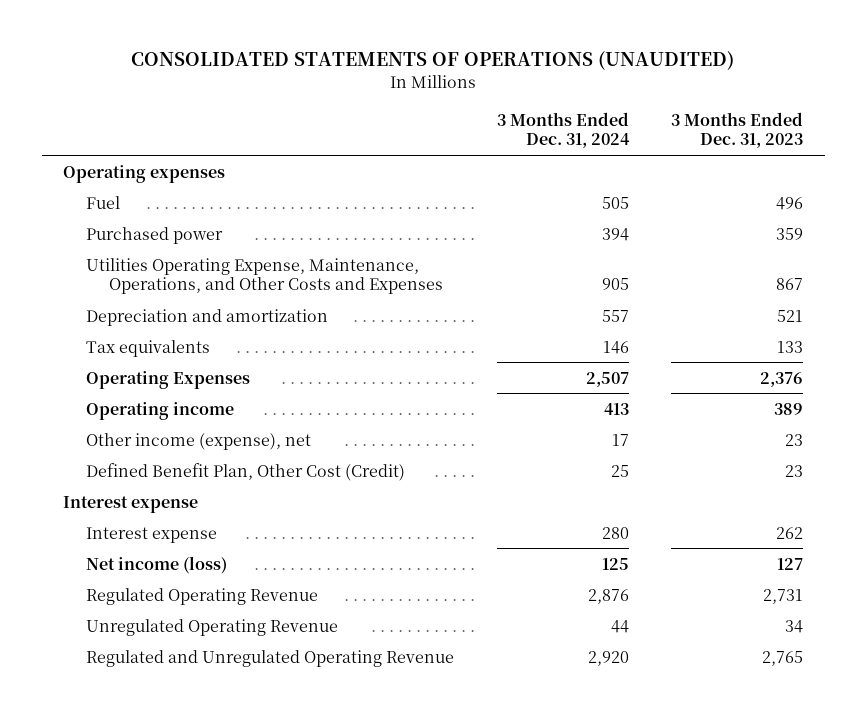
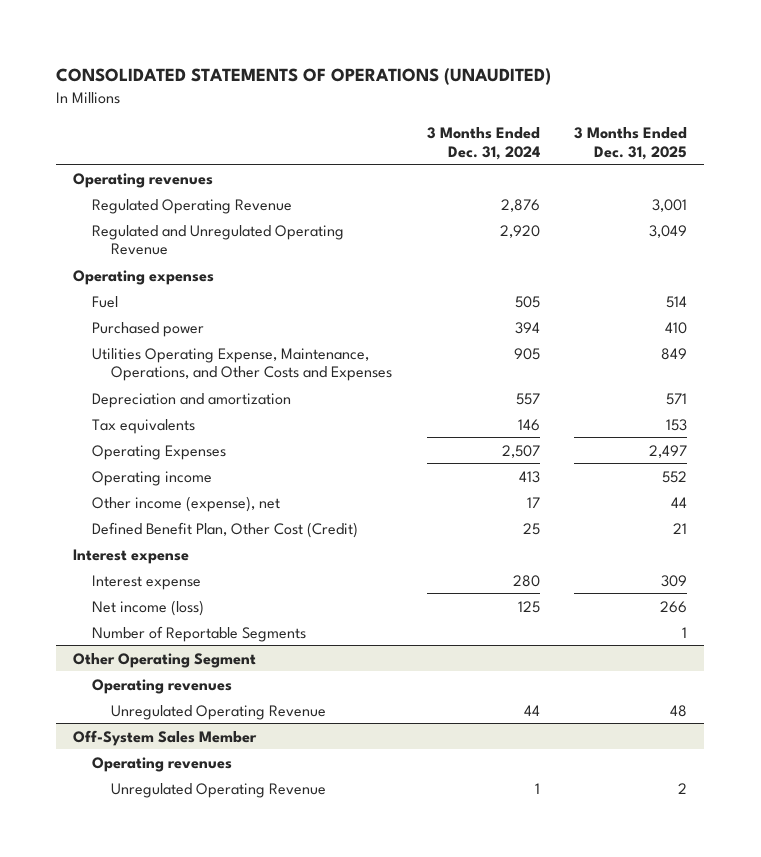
[671,111,804,149] 3 Months Ended Dec. 31, 2023 -> none
none -> [574,126,688,160] 3 Months Ended Dec. 31, 2025
none -> [73,172,214,188] Operating revenues
[86,587,319,605] Regulated Operating Revenue -> [92,198,293,214] Regulated Operating Revenue
[86,649,455,667] Regulated and Unregulated Operating Revenue -> [92,224,345,256] Regulated and Unregulated Operating Revenue
none -> [92,625,307,642] Number of Reportable Segments
none -> [73,652,257,668] Other Operating Segment
none -> [92,678,233,694] Operating revenues
none -> [73,729,258,746] Off-System Sales Member
none -> [92,756,233,772] Operating revenues
none -> [111,782,327,798] Unregulated Operating Revenue

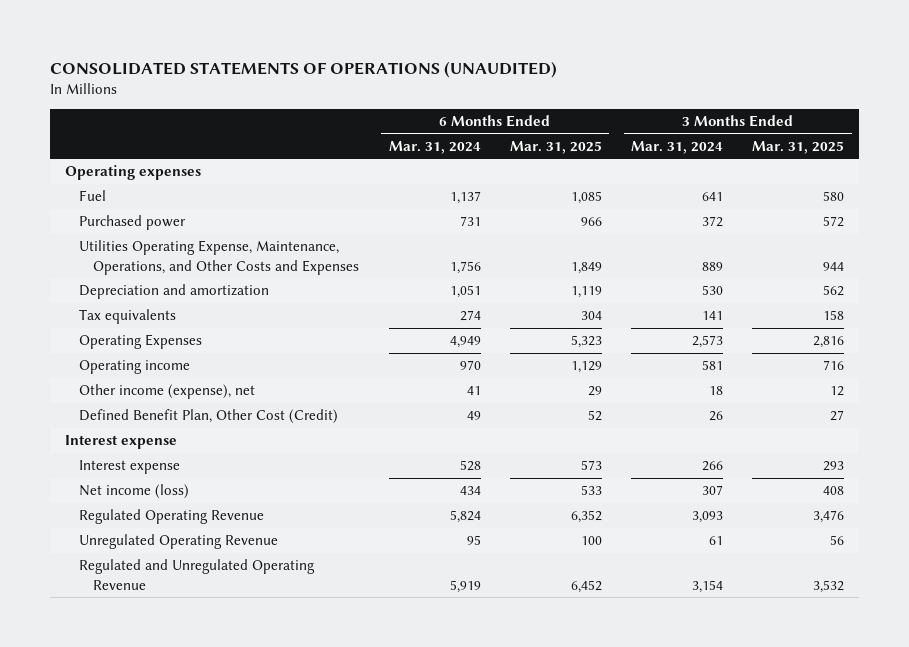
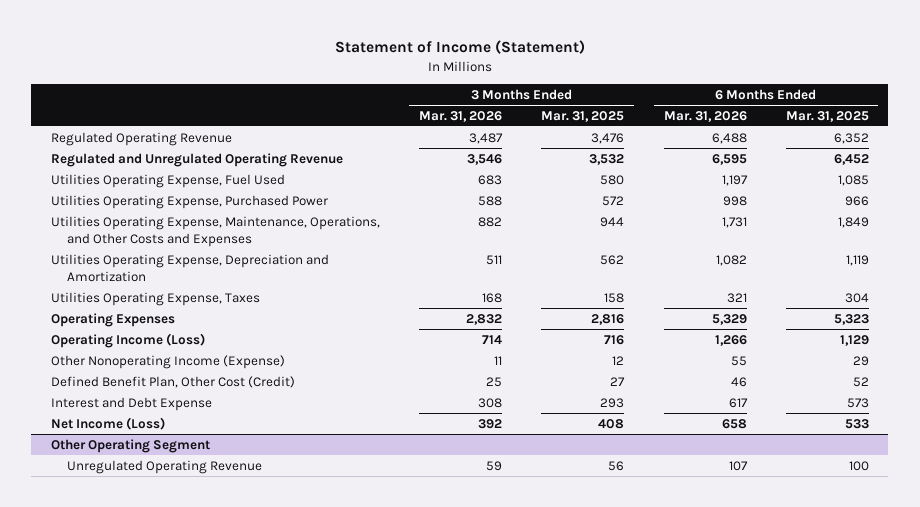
[50,60,558,78] CONSOLIDATED STATEMENTS OF OPERATIONS (UNAUDITED) -> [334,40,585,55] Statement of Income (Statement)
[388,140,481,154] Mar. 31, 2024 -> none
[631,140,724,154] Mar. 31, 2024 -> none
none -> [419,110,503,122] Mar. 31, 2026
none -> [663,110,747,122] Mar. 31, 2026
[64,165,201,181] Operating expenses -> none
[79,509,265,525] Regulated Operating Revenue -> [50,131,232,146] Regulated Operating Revenue
[79,559,316,590] Regulated and Unregulated Operating Revenue -> [50,152,343,167] Regulated and Unregulated Operating Revenue
[79,190,107,202] Fuel -> [50,173,285,188] Utilities Operating Expense, Fuel Used
[79,215,187,231] Purchased power -> [50,194,328,209] Utilities Operating Expense, Purchased Power
[79,284,270,300] Depreciation and amortization -> [50,253,329,283] Utilities Operating Expense, Depreciation and Amortization
[79,309,177,325] Tax equivalents -> [50,291,260,306] Utilities Operating Expense, Taxes
[79,360,191,375] Operating income -> [50,332,205,348] Operating Income (Loss)
[79,384,256,400] Other income (expense), net -> [50,354,285,369] Other Nonoperating Income (Expense)
[64,435,177,450] Interest expense -> none
[79,460,181,475] Interest expense -> [50,396,212,411] Interest and Debt Expense
[79,484,190,500] Net income (loss) -> [50,416,165,430] Net Income (Loss)
none -> [50,438,210,453] Other Operating Segment

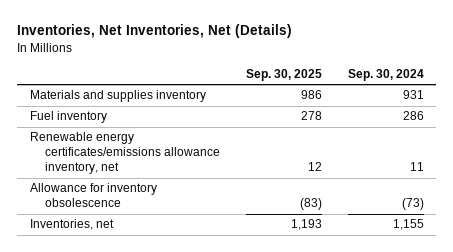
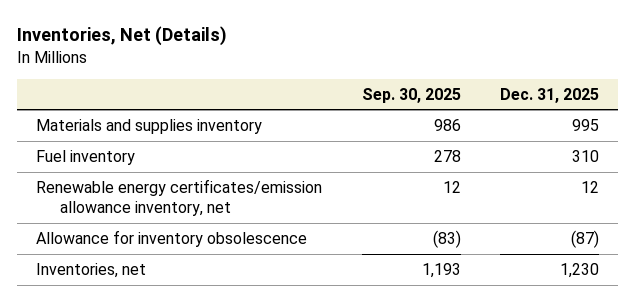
[16,24,292,39] Inventories, Net Inventories, Net (Details) -> [16,26,227,47] Inventories, Net (Details)
[347,68,424,81] Sep. 30, 2024 -> none
none -> [499,87,599,103] Dec. 31, 2025
[29,132,220,175] Renewable energy certificates/emissions allowance inventory, net -> [36,178,323,217] Renewable energy certificates/emission allowance inventory, net

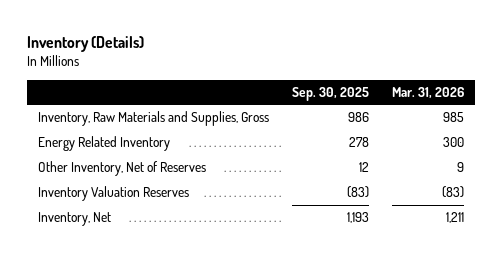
[16,26,227,47] Inventories, Net (Details) -> [27,36,145,53] Inventory (Details)
[499,87,599,103] Dec. 31, 2025 -> none
none -> [391,86,464,99] Mar. 31, 2026
[36,118,263,134] Materials and supplies inventory -> [38,111,270,127] Inventory, Raw Materials and Supplies, Gross
[36,149,136,165] Fuel inventory -> [38,136,171,152] Energy Related Inventory
[36,178,323,217] Renewable energy certificates/emission allowance inventory, net -> [38,161,207,177] Other Inventory, Net of Reserves
[36,229,308,247] Allowance for inventory obsolescence -> [38,186,190,202] Inventory Valuation Reserves
[36,262,147,278] Inventories, net -> [38,212,112,227] Inventory, Net

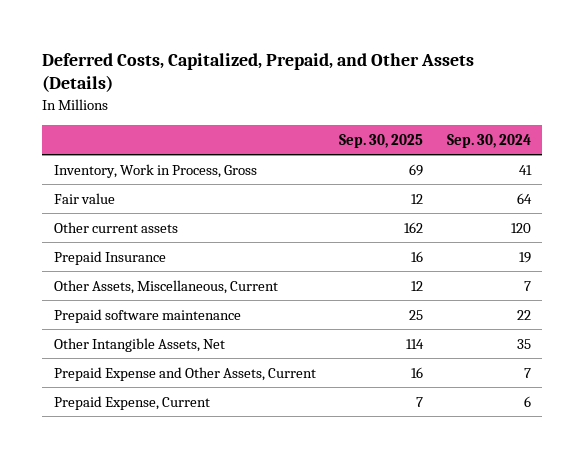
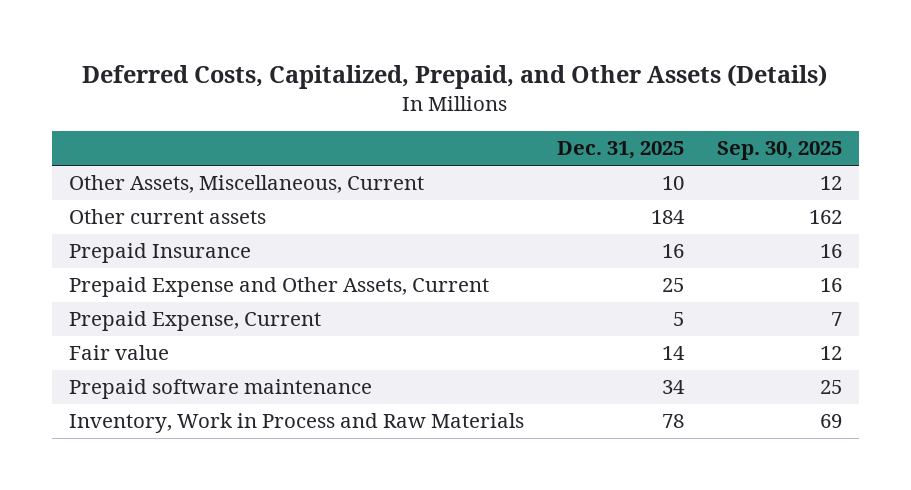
[446,133,531,148] Sep. 30, 2024 -> none
none -> [556,141,684,160] Dec. 31, 2025
[53,163,257,178] Inventory, Work in Process, Gross -> none
[53,279,278,294] Other Assets, Miscellaneous, Current -> [68,175,424,194] Other Assets, Miscellaneous, Current
[53,337,225,352] Other Intangible Assets, Net -> none
[53,192,115,204] Fair value -> [68,345,169,361] Fair value
[53,308,241,323] Prepaid software maintenance -> [68,379,372,400] Prepaid software maintenance
none -> [68,413,524,434] Inventory, Work in Process and Raw Materials

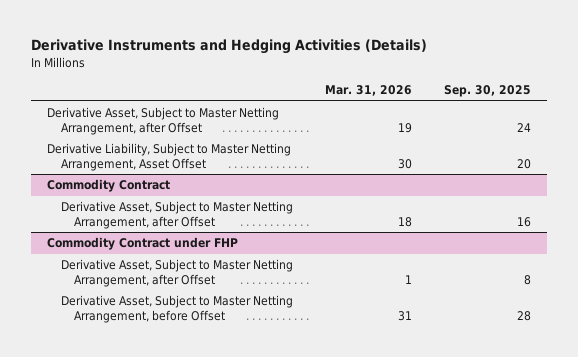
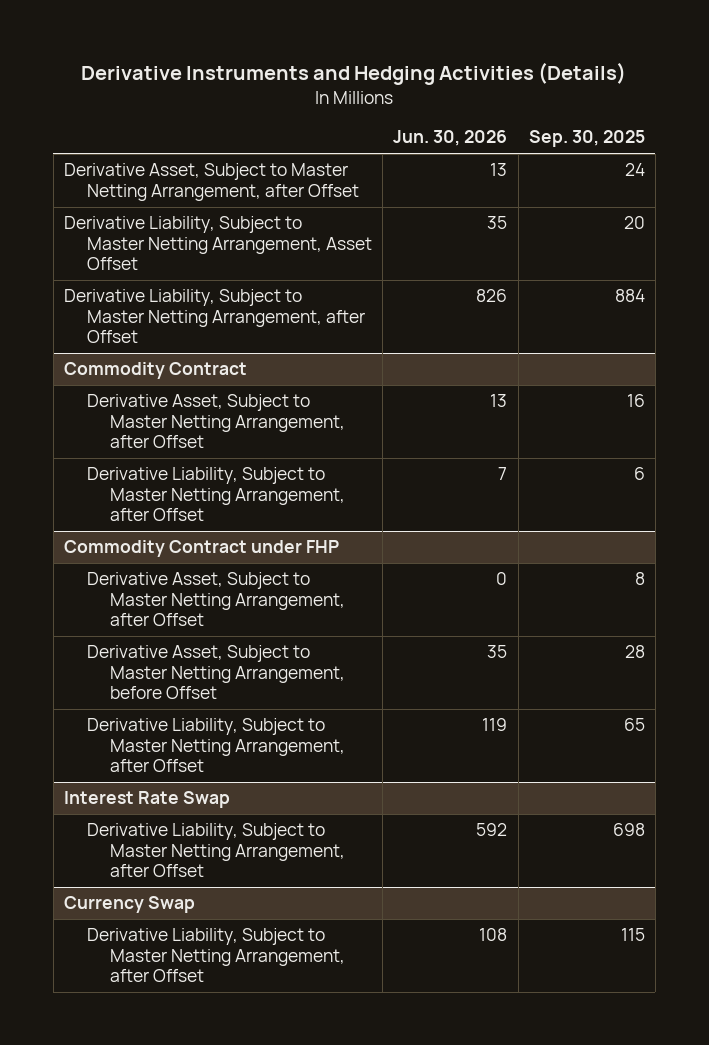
[324,85,412,97] Mar. 31, 2026 -> none
none -> [393,130,508,147] Jun. 30, 2026
none -> [63,289,366,344] Derivative Liability, Subject to Master Netting Arrangement, after Offset
none -> [87,467,346,522] Derivative Liability, Subject to Master Netting Arrangement, after Offset
none -> [87,718,346,773] Derivative Liability, Subject to Master Netting Arrangement, after Offset
none -> [63,791,230,809] Interest Rate Swap
none -> [87,823,346,878] Derivative Liability, Subject to Master Netting Arrangement, after Offset
none -> [63,896,195,914] Currency Swap
none -> [87,928,346,983] Derivative Liability, Subject to Master Netting Arrangement, after Offset

